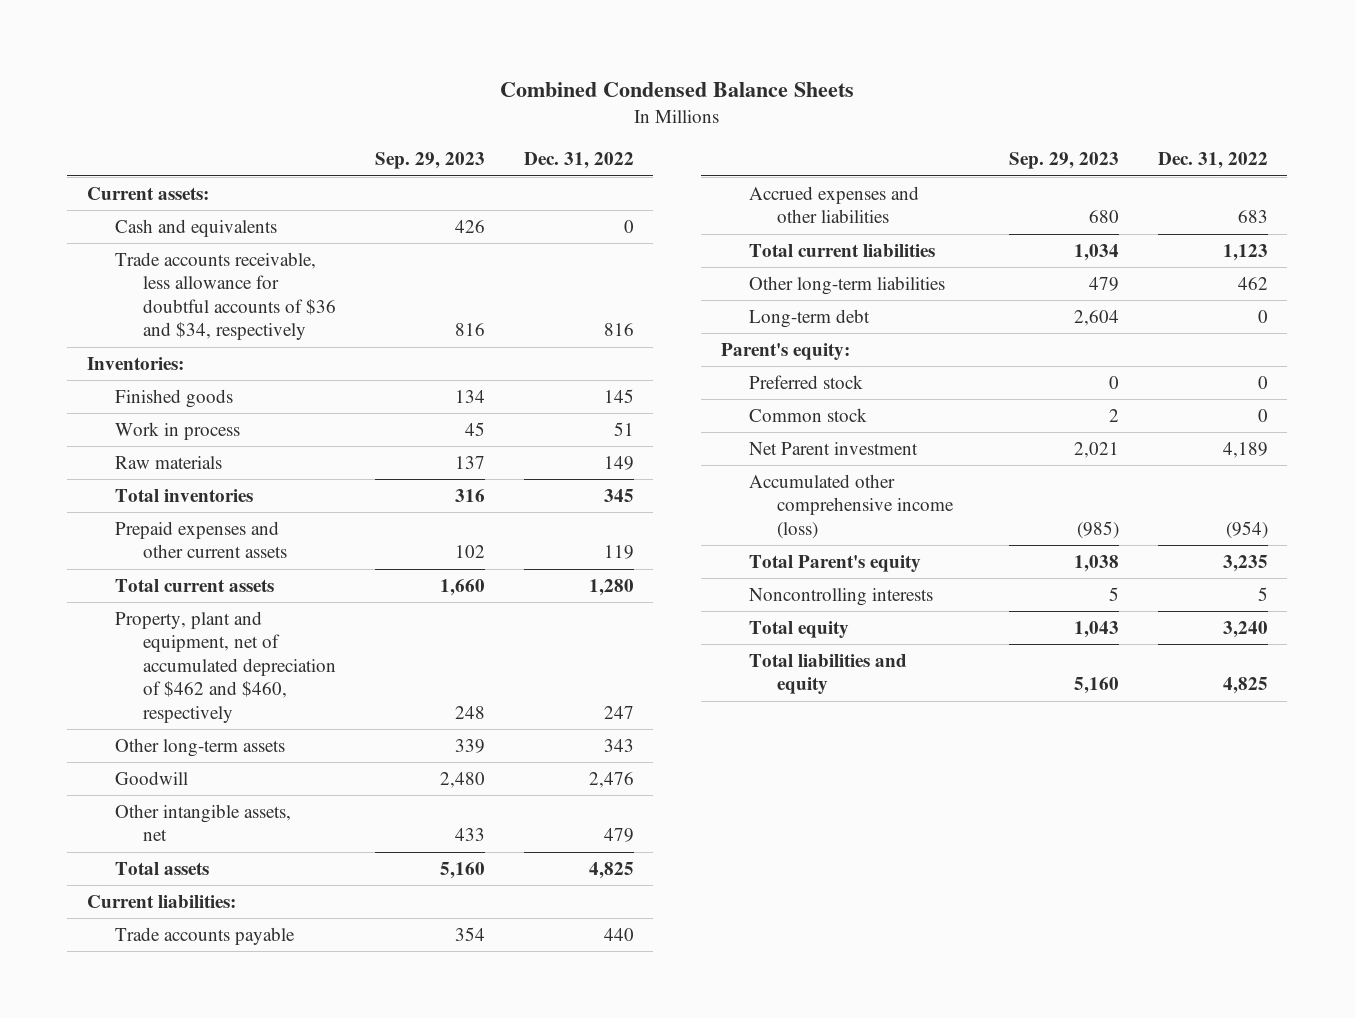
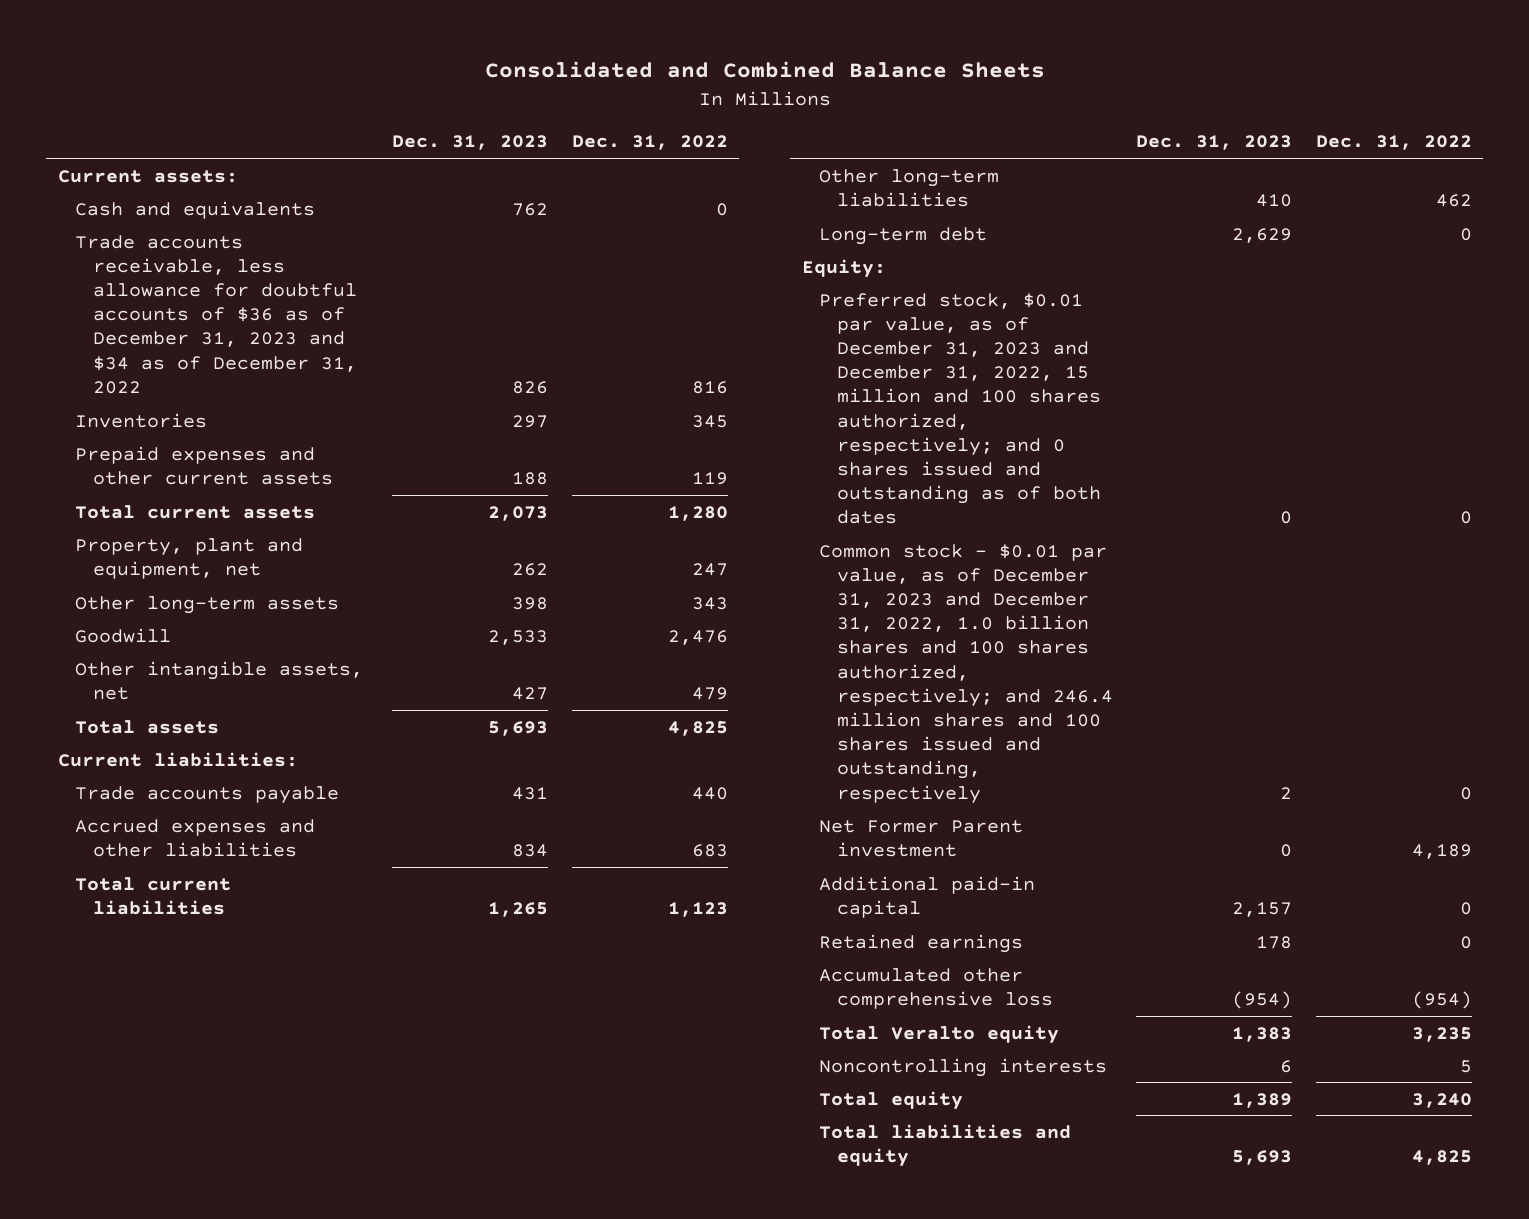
[500,82,855,98] Combined Condensed Balance Sheets -> [484,61,1045,79] Consolidated and Combined Balance Sheets
[375,152,486,170] Sep. 29, 2023 -> none
none -> [392,135,549,151] Dec. 31, 2023
[86,357,184,371] Inventories: -> none
[114,389,233,409] Finished goods -> none
[114,422,240,441] Work in process -> none
[114,456,222,470] Raw materials -> none
[114,252,337,341] Trade accounts receivable, less allowance for doubtful accounts of $36 and $34, respectively -> [75,234,358,394] Trade accounts receivable, less allowance for doubtful accounts of $36 as of December 31, 2023 and $34 as of December 31, 2022
[114,489,253,503] Total inventories -> [75,412,208,428] Inventories
[114,611,337,723] Property, plant and equipment, net of accumulated depreciation of $462 and $460, respectively -> [75,537,304,579] Property, plant and equipment, net
[720,343,850,361] Parent's equity: -> none
none -> [801,258,886,278] Equity:
[749,375,864,390] Preferred stock -> [819,292,1102,525] Preferred stock, $0.01 par value, as of December 31, 2023 and December 31, 2022, 15 million and 100 shares authorized, respectively; and 0 shares issued and outstanding as of both dates
[749,408,868,423] Common stock -> [819,543,1114,804] Common stock - $0.01 par value, as of December 31, 2023 and December 31, 2022, 1.0 billion shares and 100 shares authorized, respectively; and 246.4 million shares and 100 shares issued and outstanding, respectively
[749,442,919,456] Net Parent investment -> [819,819,1024,857] Net Former Parent investment
none -> [819,875,1036,918] Additional paid-in capital
none -> [819,933,1024,953] Retained earnings
[749,474,955,539] Accumulated other comprehensive income (loss) -> [819,967,1054,1009] Accumulated other comprehensive loss
[749,555,922,573] Total Parent's equity -> [819,1024,1060,1044] Total Veralto equity

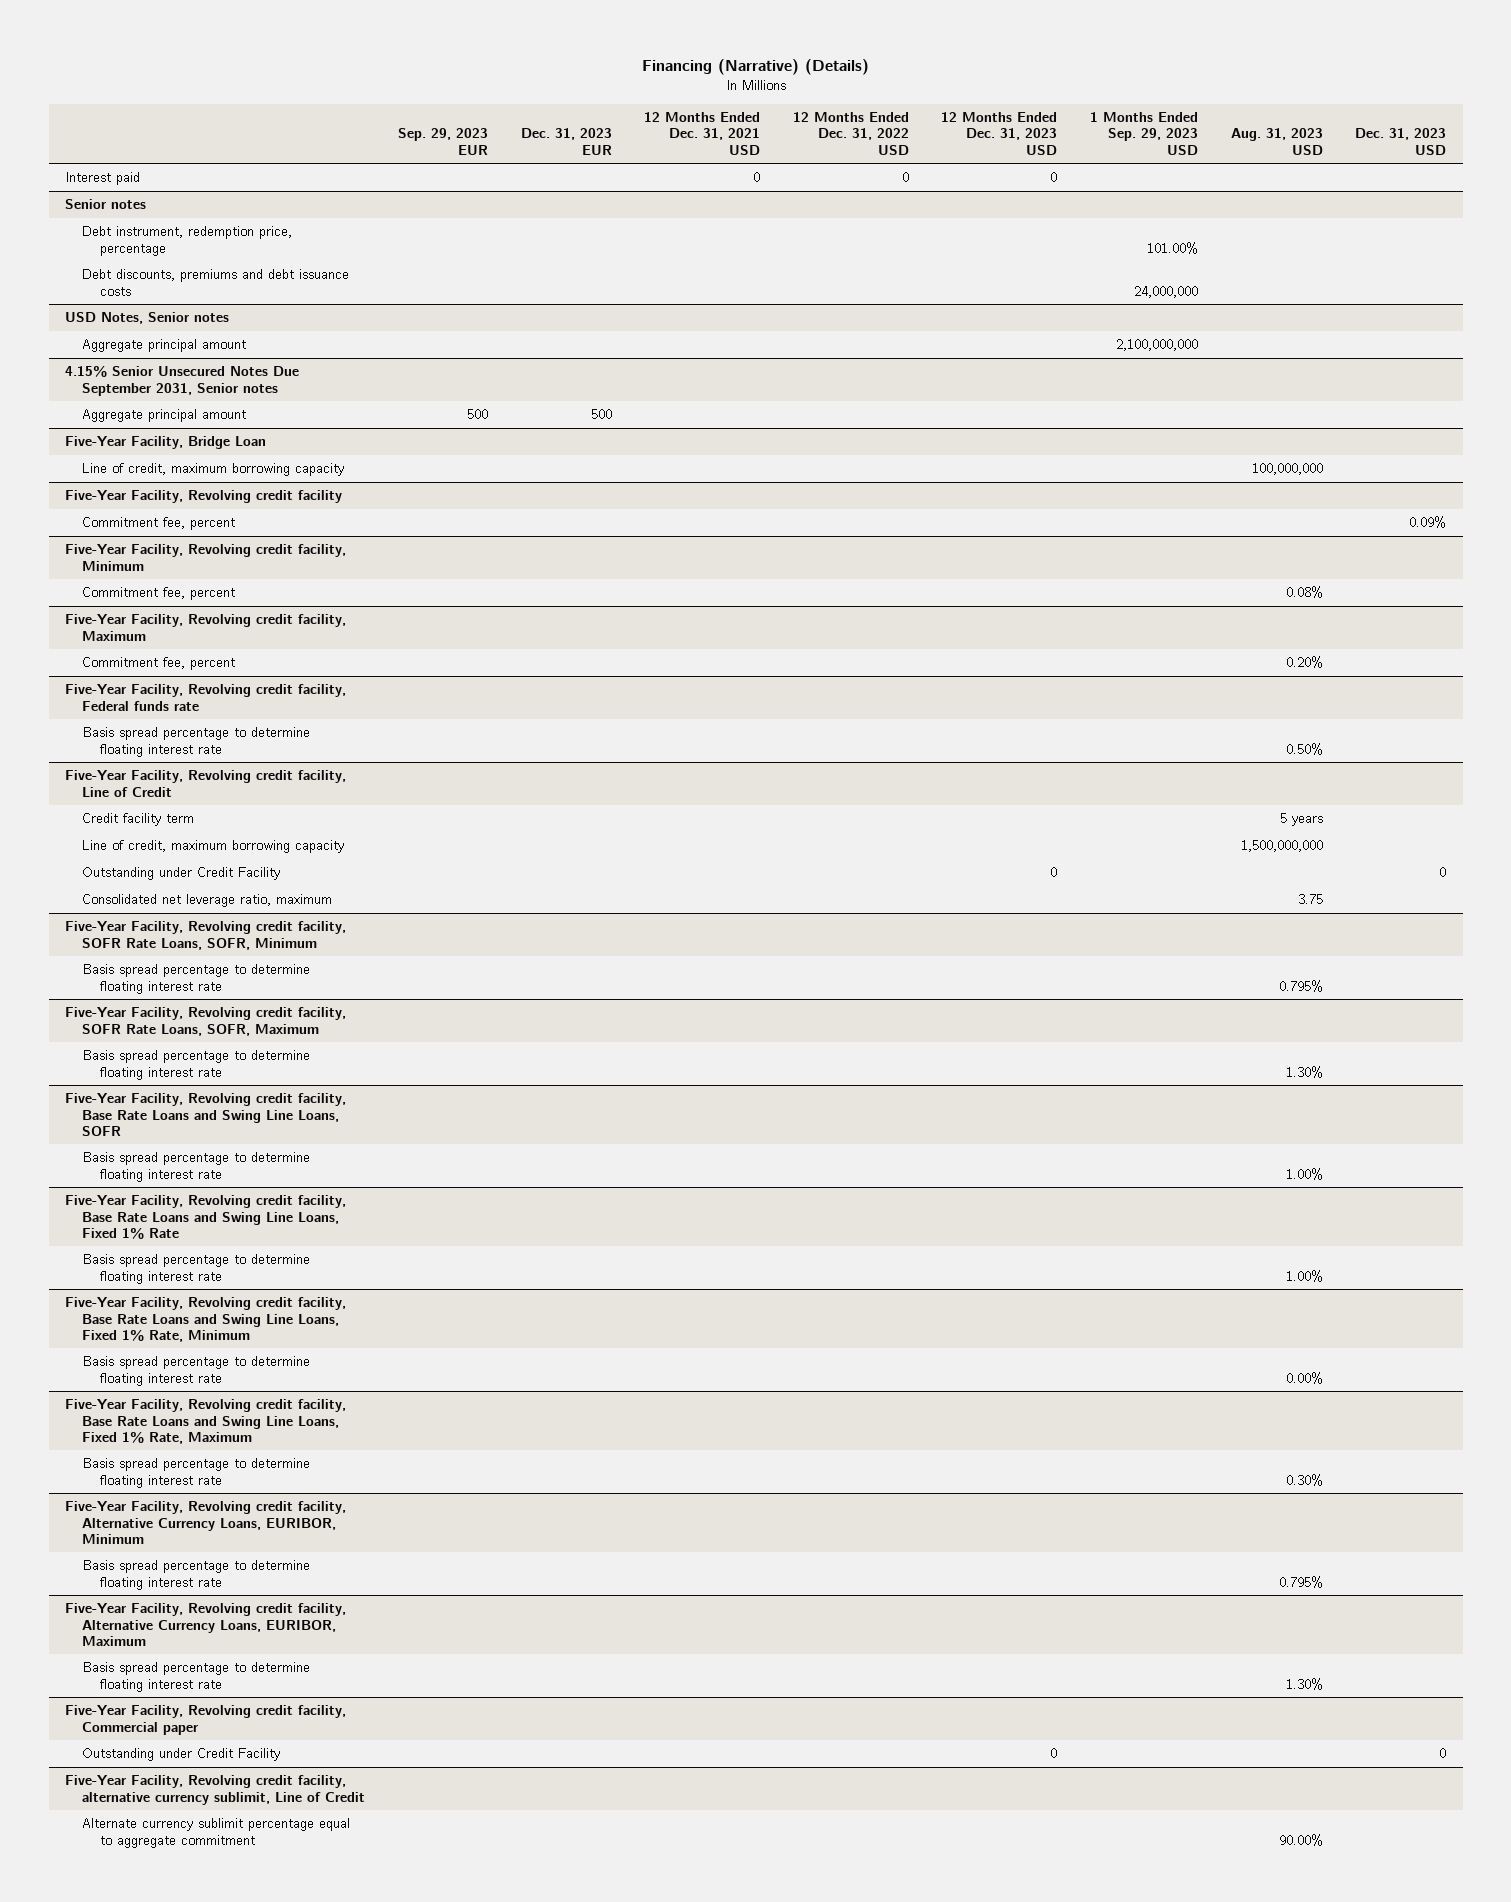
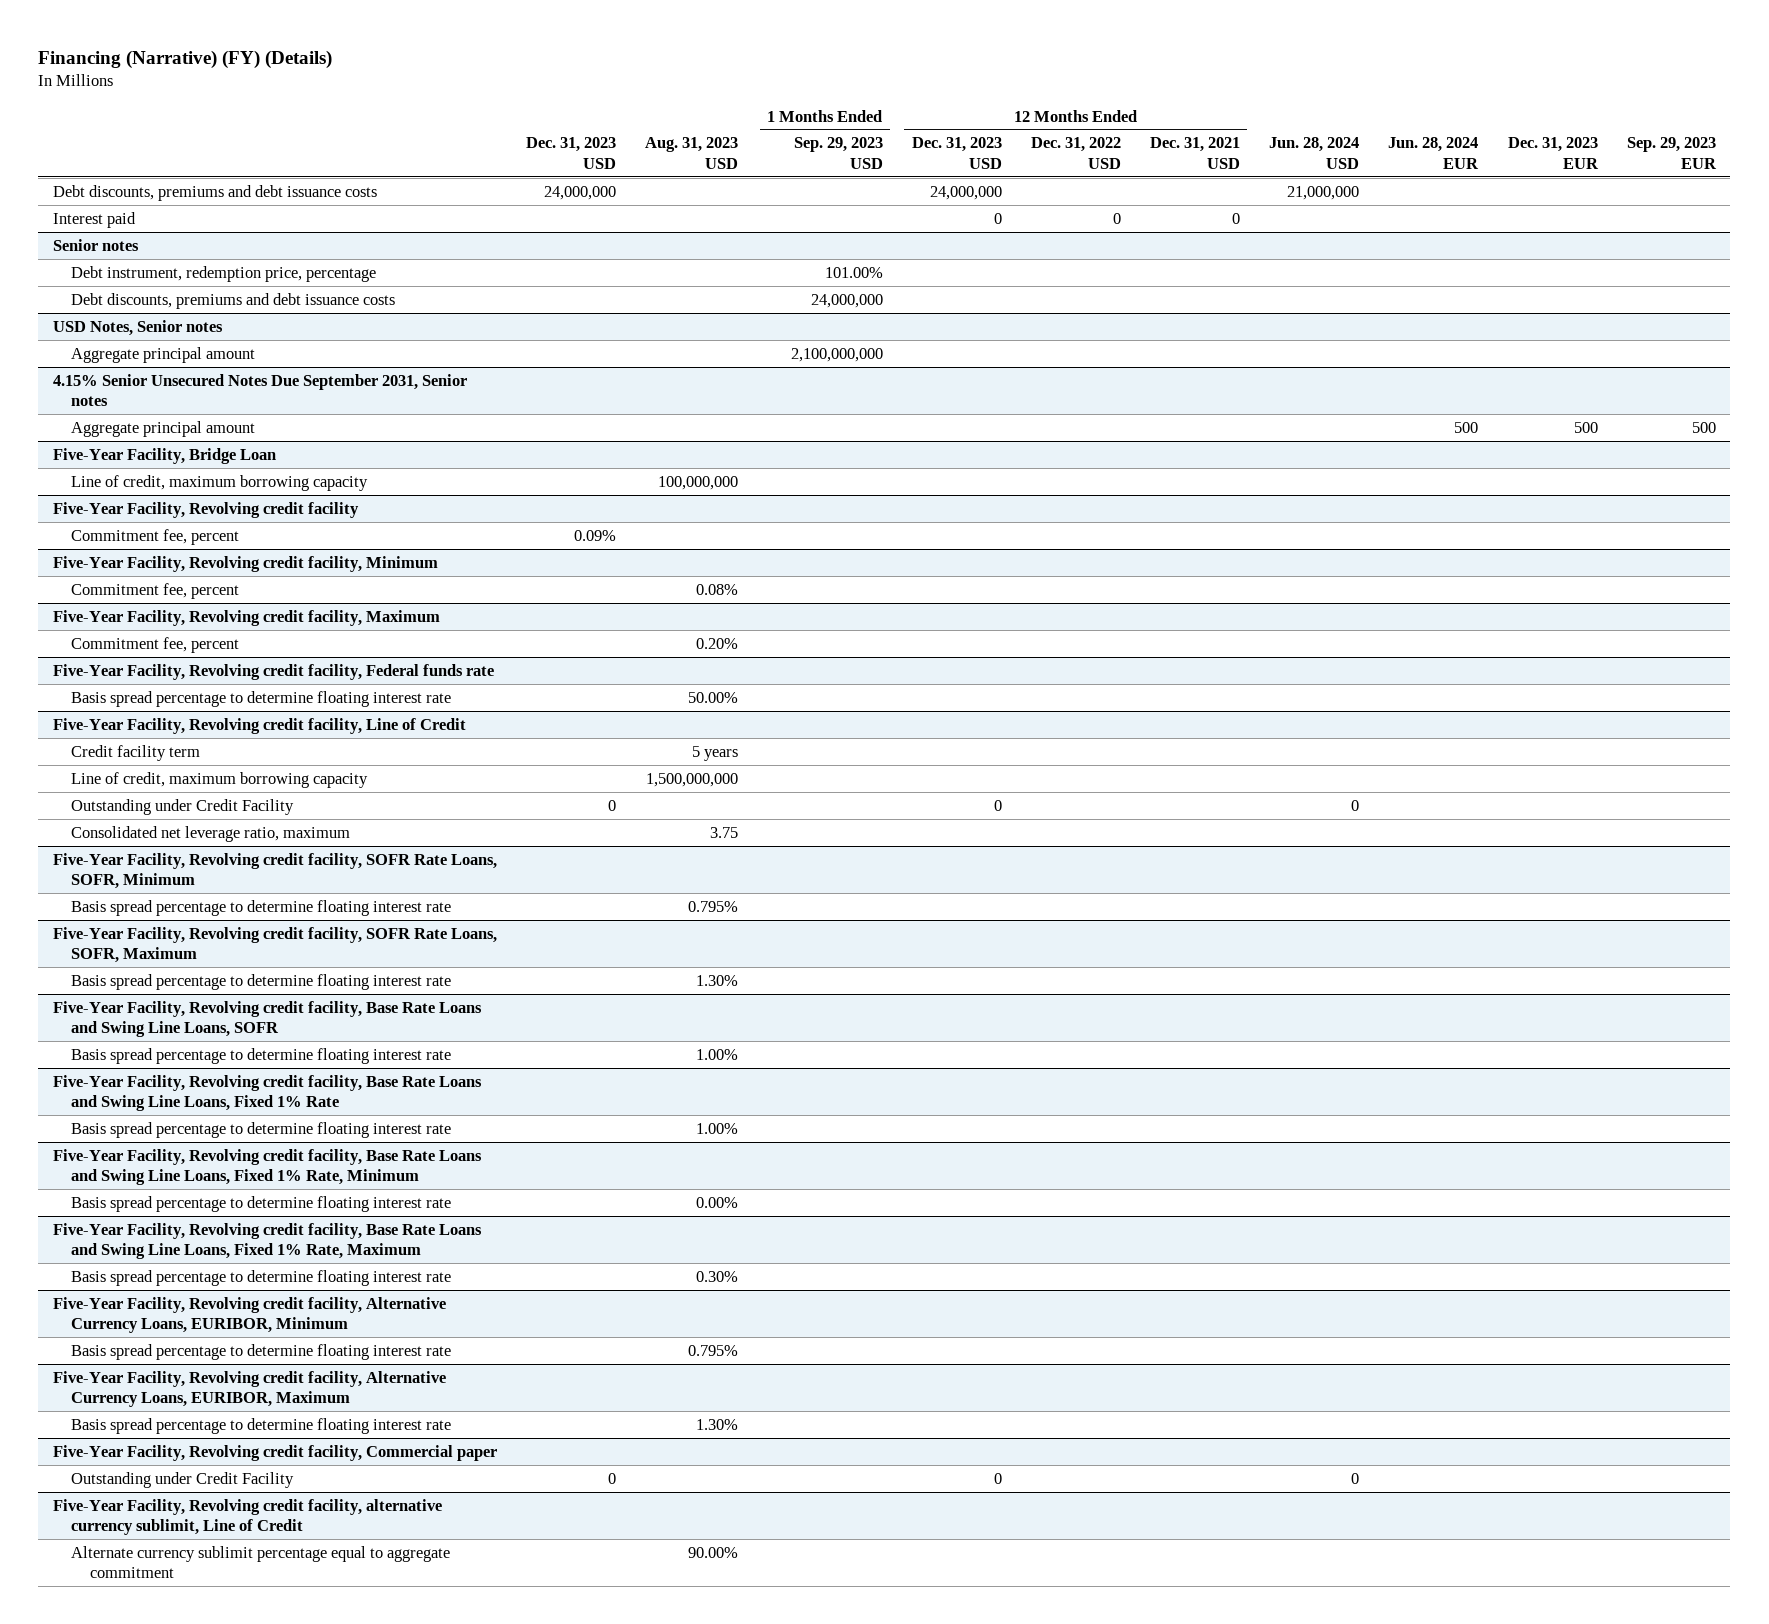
[641,58,869,75] Financing (Narrative) (Details) -> [38,50,333,70] Financing (Narrative) (FY) (Details)
none -> [1269,137,1360,169] Jun. 28, 2024 USD
none -> [1388,137,1480,169] Jun. 28, 2024 EUR
none -> [53,184,378,201] Debt discounts, premiums and debt issuance costs
[1285,742,1323,755] 0.50% -> [688,691,739,703] 50.00%

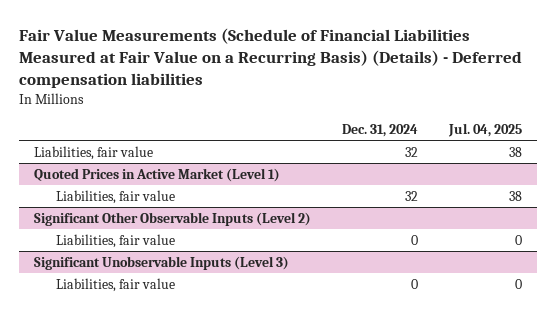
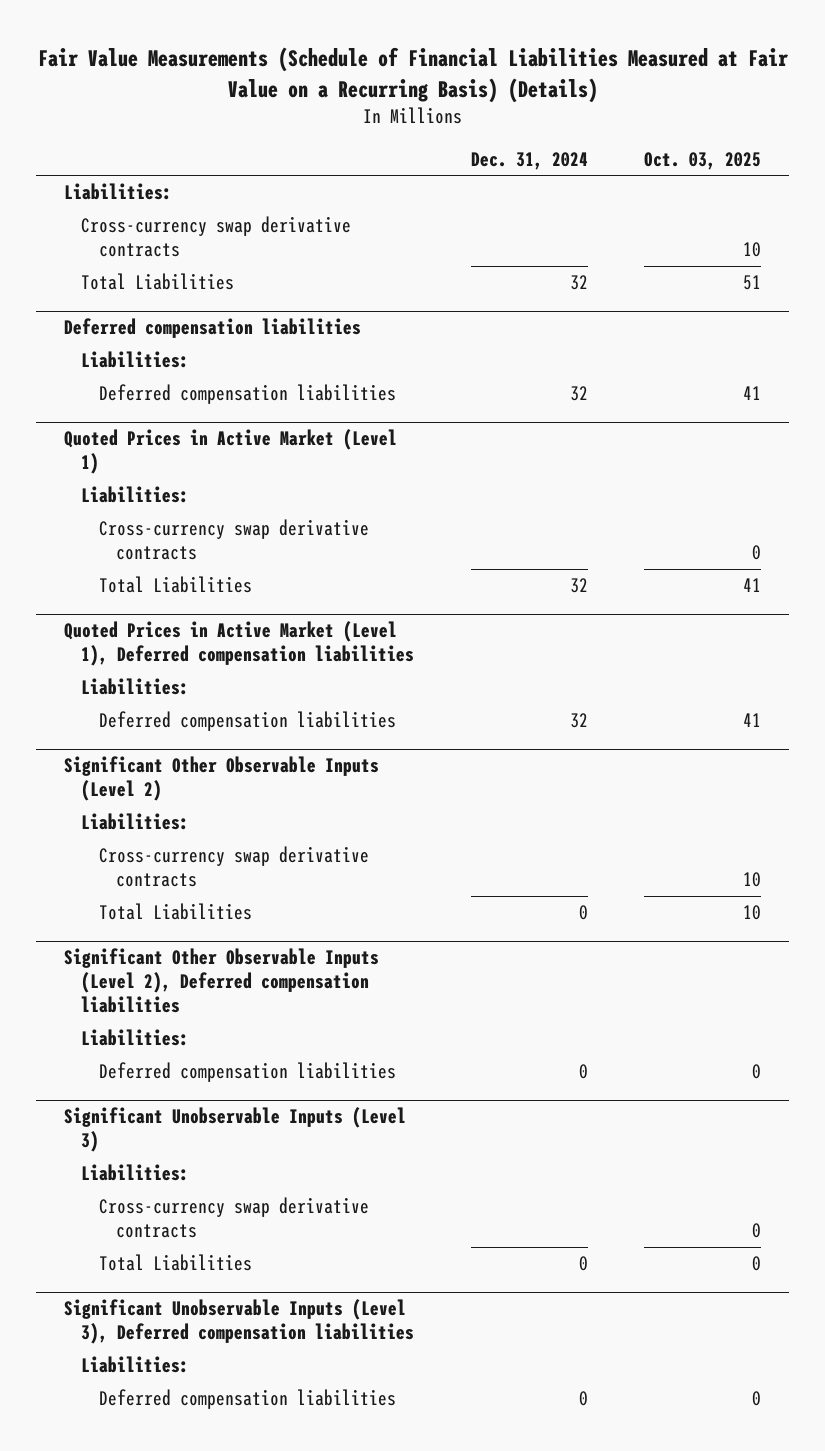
[18,27,522,88] Fair Value Measurements (Schedule of Financial Liabilities Measured at Fair Value on a Recurring Basis) (Details) - Deferred compensation liabilities -> [37,47,788,103] Fair Value Measurements (Schedule of Financial Liabilities Measured at Fair Value on a Recurring Basis) (Details)
[447,123,522,138] Jul. 04, 2025 -> none
none -> [643,151,761,170] Oct. 03, 2025
none -> [64,183,173,201] Liabilities:
none -> [81,216,352,258] Cross-currency swap derivative contracts
none -> [81,273,235,291] Total Liabilities
none -> [64,318,362,339] Deferred compensation liabilities
none -> [81,351,190,369] Liabilities:
[34,145,154,160] Liabilities, fair value -> [98,384,396,405] Deferred compensation liabilities
none -> [81,486,190,504] Liabilities:
none -> [98,519,369,561] Cross-currency swap derivative contracts
none -> [98,576,252,594] Total Liabilities
none -> [64,621,415,667] Quoted Prices in Active Market (Level 1), Deferred compensation liabilities
none -> [81,678,190,696] Liabilities:
[55,189,175,204] Liabilities, fair value -> [98,711,396,732] Deferred compensation liabilities
none -> [81,813,190,831] Liabilities:
none -> [98,846,369,888] Cross-currency swap derivative contracts
none -> [98,903,252,921] Total Liabilities
none -> [64,948,380,1014] Significant Other Observable Inputs (Level 2), Deferred compensation liabilities
none -> [81,1029,190,1047] Liabilities:
[55,233,175,248] Liabilities, fair value -> [98,1062,396,1083] Deferred compensation liabilities
none -> [81,1164,190,1182] Liabilities:
none -> [98,1197,369,1239] Cross-currency swap derivative contracts
none -> [98,1254,252,1272] Total Liabilities
none -> [64,1299,415,1345] Significant Unobservable Inputs (Level 3), Deferred compensation liabilities
none -> [81,1356,190,1374] Liabilities:
[55,277,175,292] Liabilities, fair value -> [98,1389,396,1410] Deferred compensation liabilities

